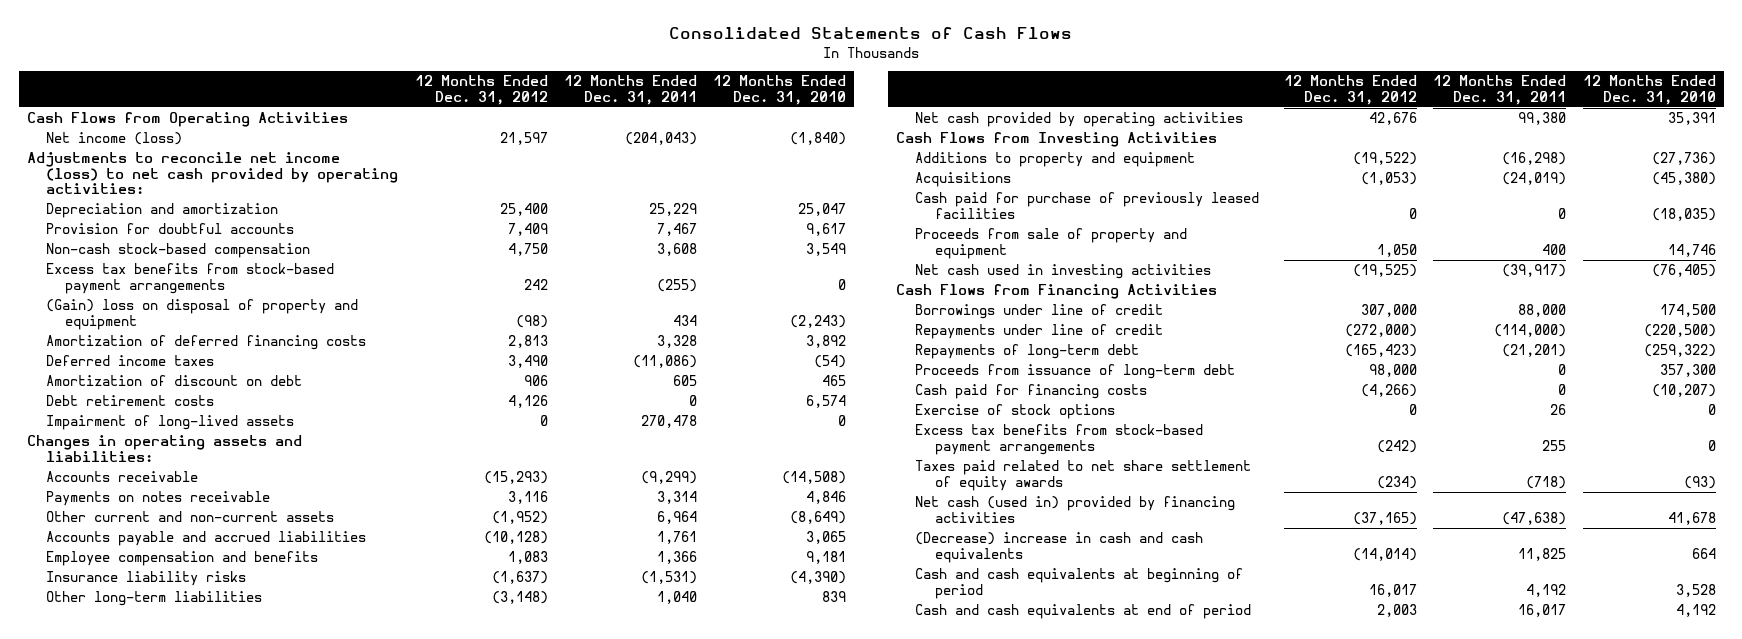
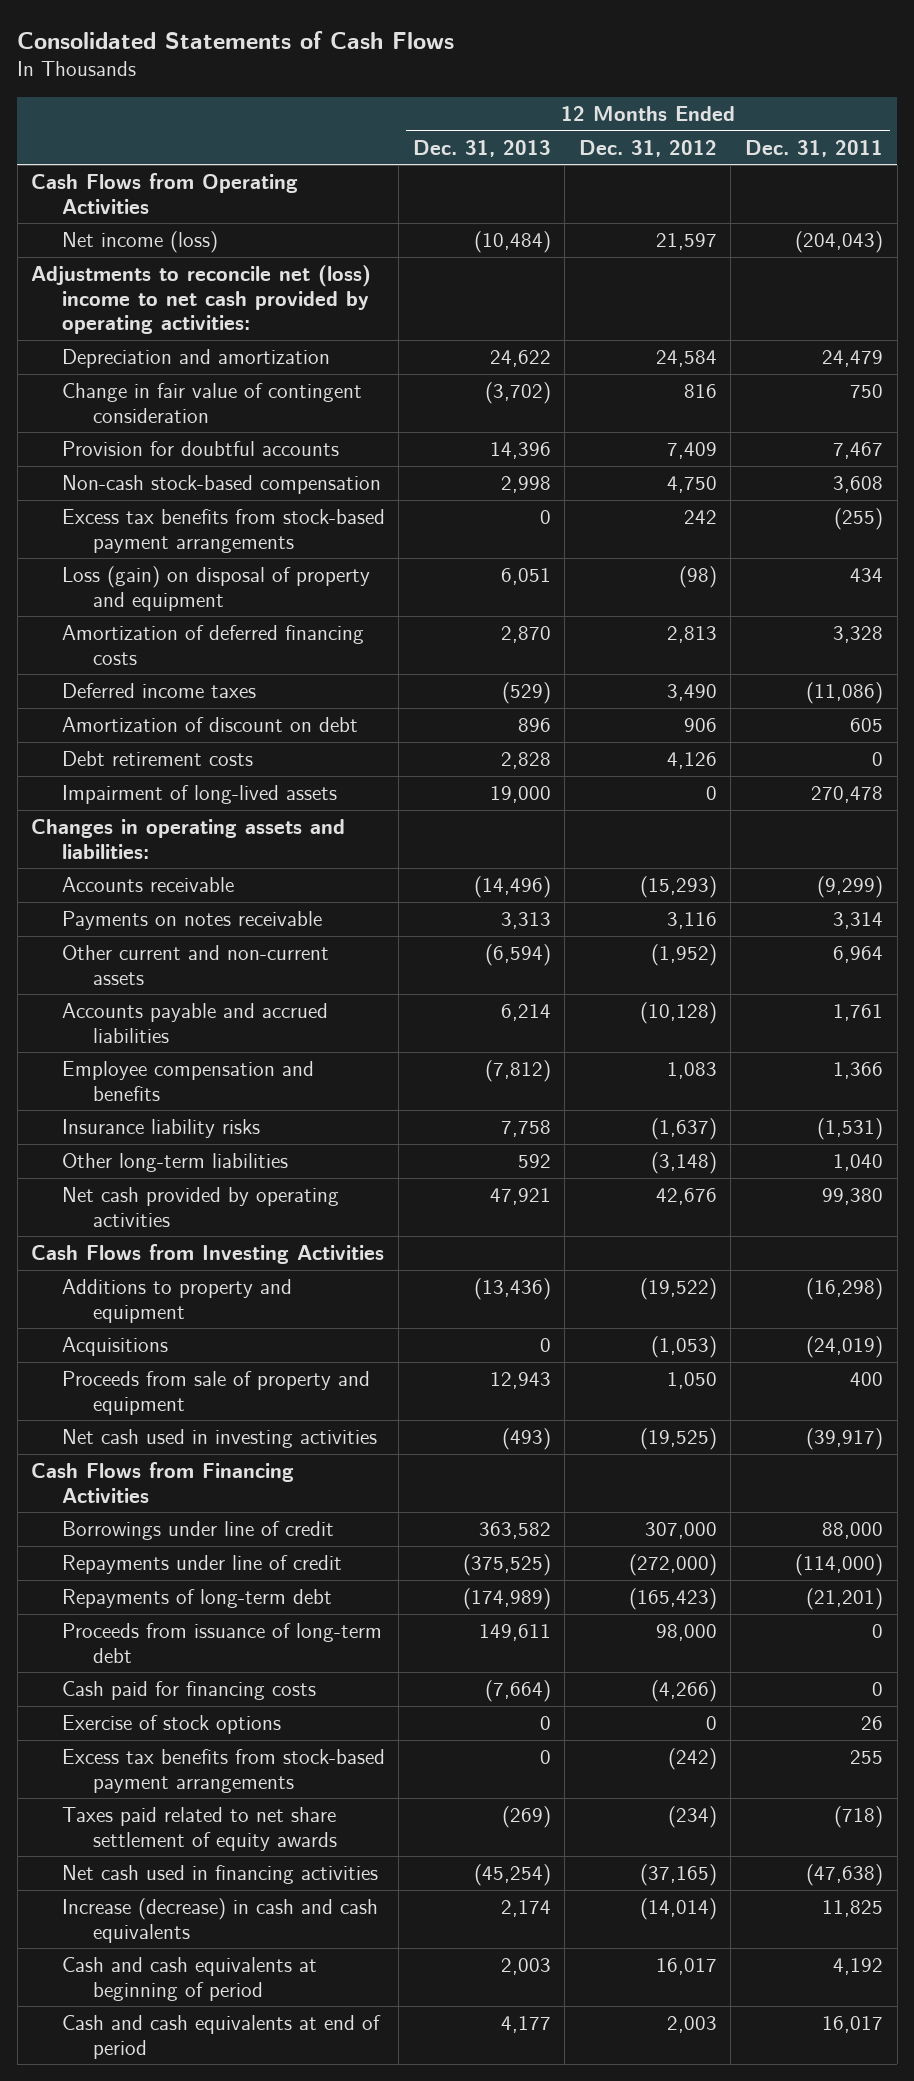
[713,75,847,105] 12 Months Ended Dec. 31, 2010 -> none
none -> [412,139,551,157] Dec. 31, 2013
[26,152,399,195] Adjustments to reconcile net income (loss) to net cash provided by operating activities: -> [31,265,372,335] Adjustments to reconcile net (loss) income to net cash provided by operating activities:
[499,203,548,217] 25,400 -> [655,350,717,368] 24,584
[648,203,697,217] 25,229 -> [821,350,883,368] 24,479
none -> [61,383,362,423] Change in fair value of contingent consideration
[46,299,359,330] (Gain) loss on disposal of property and equipment -> [61,566,370,611] Loss (gain) on disposal of property and equipment
[915,192,1260,219] Cash paid for purchase of previously leased facilities -> none
[915,496,1236,523] Net cash (used in) provided by financing activities -> [61,1865,378,1885] Net cash used in financing activities
[915,532,1204,563] (Decrease) increase in cash and cash equivalents -> [61,1898,378,1943] Increase (decrease) in cash and cash equivalents

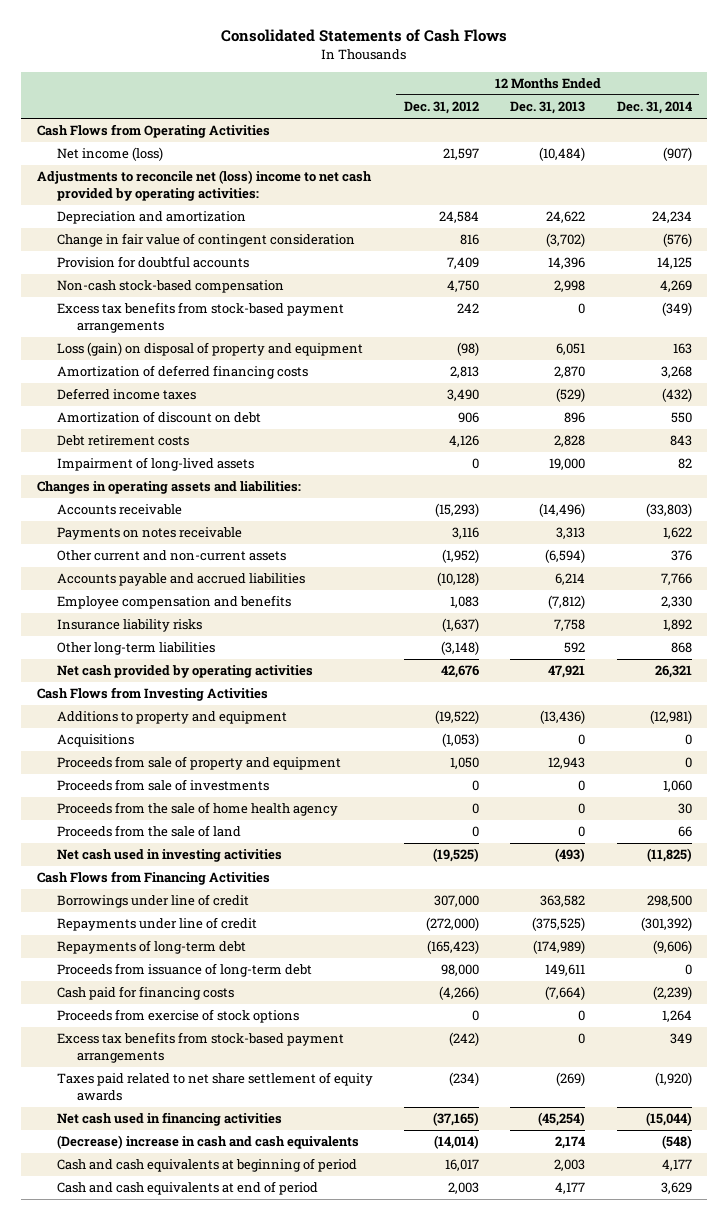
[744,139,883,157] Dec. 31, 2011 -> none
none -> [616,101,692,115] Dec. 31, 2014
none -> [56,779,269,792] Proceeds from sale of investments
none -> [56,802,338,817] Proceeds from the sale of home health agency
none -> [56,825,241,838] Proceeds from the sale of land
[61,1715,281,1735] Exercise of stock options -> [56,1009,299,1024] Proceeds from exercise of stock options
[61,1898,378,1943] Increase (decrease) in cash and cash equivalents -> [56,1135,359,1150] (Decrease) increase in cash and cash equivalents

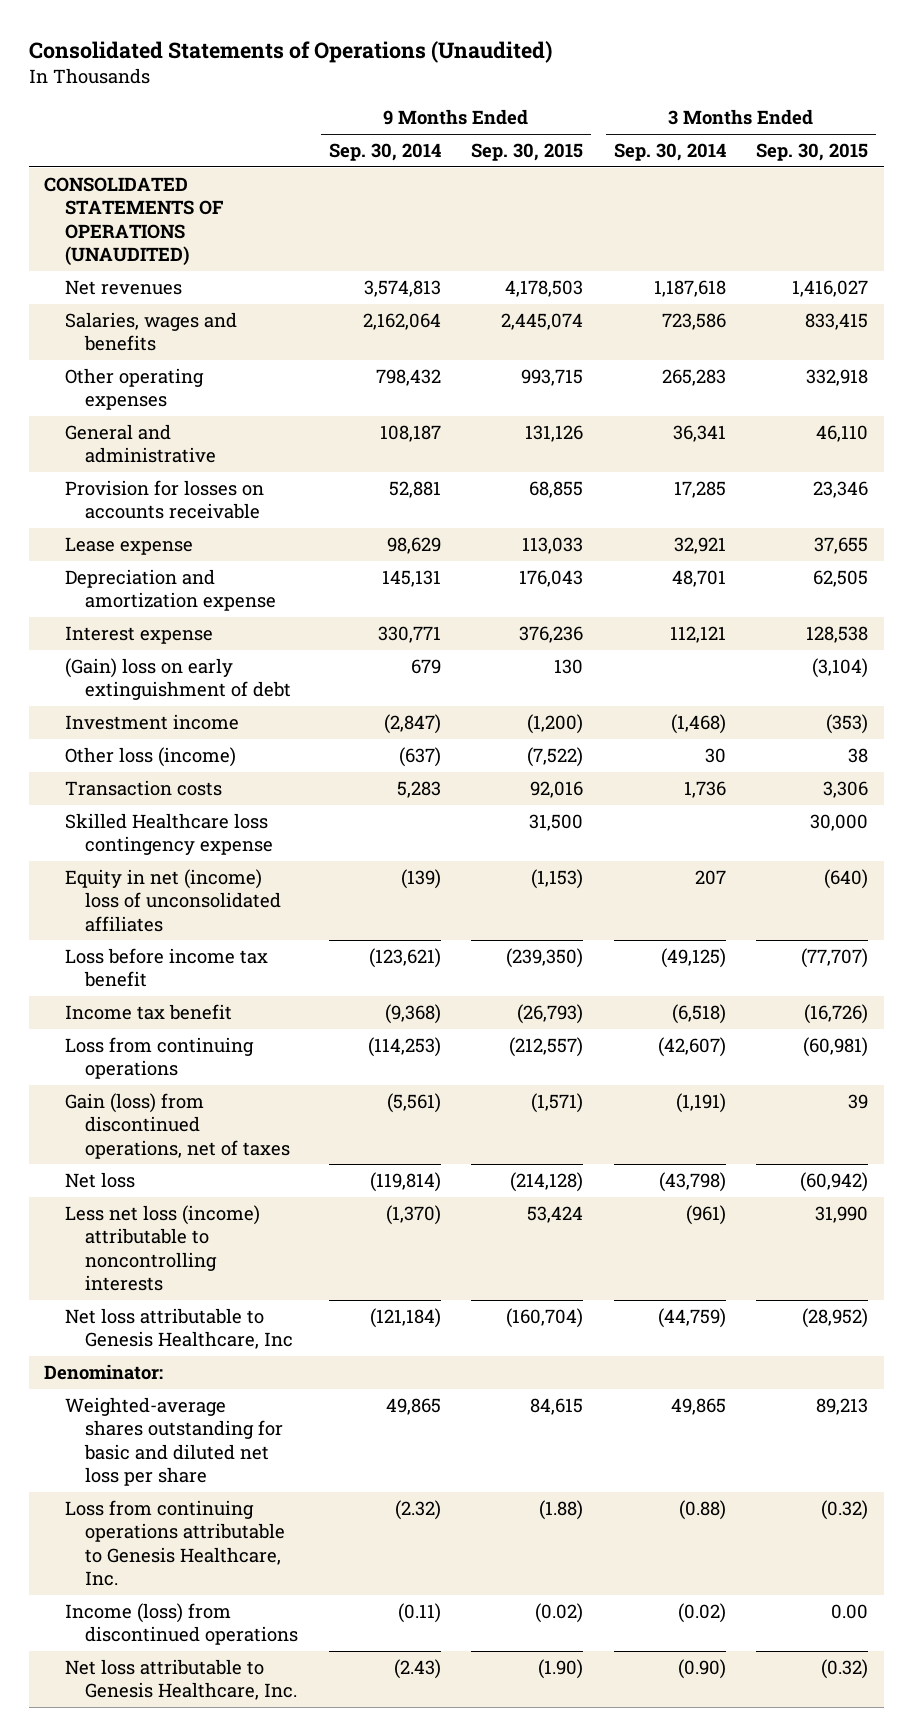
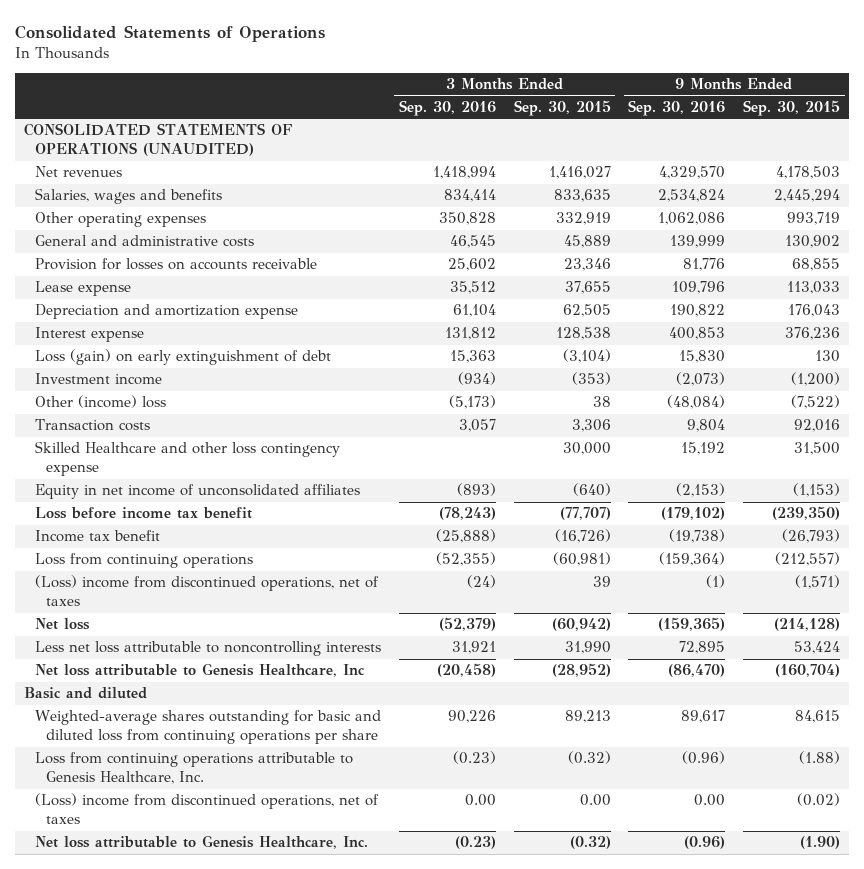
[29,40,553,63] Consolidated Statements of Operations (Unaudited) -> [15,25,326,43] Consolidated Statements of Operations
[328,143,441,162] Sep. 30, 2014 -> none
[613,143,726,162] Sep. 30, 2014 -> none
none -> [398,99,496,116] Sep. 30, 2016
none -> [628,99,726,116] Sep. 30, 2016
[501,312,584,330] 2,445,074 -> [774,189,841,203] 2,445,294
[805,312,869,330] 833,415 -> [553,189,611,203] 833,635
[521,368,584,386] 993,715 -> [787,212,841,226] 993,719
[806,368,869,386] 332,918 -> [555,212,611,226] 332,919
[64,423,217,464] General and administrative -> [35,235,255,248] General and administrative costs
[525,424,584,442] 131,126 -> [785,235,841,249] 130,902
[816,424,869,442] 46,110 -> [563,235,611,249] 45,889
[64,657,292,701] (Gain) loss on early extinguishment of debt -> [35,349,332,366] Loss (gain) on early extinguishment of debt
[64,746,236,767] Other loss (income) -> [35,395,167,409] Other (income) loss
[64,812,274,856] Skilled Healthcare loss contingency expense -> [35,441,341,477] Skilled Healthcare and other loss contingency expense
[64,868,282,932] Equity in net (income) loss of unconsolidated affiliates -> [35,484,361,500] Equity in net income of unconsolidated affiliates
[64,1092,291,1159] Gain (loss) from discontinued operations, net of taxes -> [35,575,380,607] (Loss) income from discontinued operations, net of taxes
[64,1204,260,1291] Less net loss (income) attributable to noncontrolling interests -> [35,641,382,657] Less net loss attributable to noncontrolling interests
[44,1363,164,1380] Denominator: -> [24,687,148,700] Basic and diluted
[64,1396,284,1486] Weighted-average shares outstanding for basic and diluted net loss per share -> [35,710,382,745] Weighted-average shares outstanding for basic and diluted loss from continuing operations per share
[64,1602,299,1646] Income (loss) from discontinued operations -> [35,793,380,825] (Loss) income from discontinued operations, net of taxes

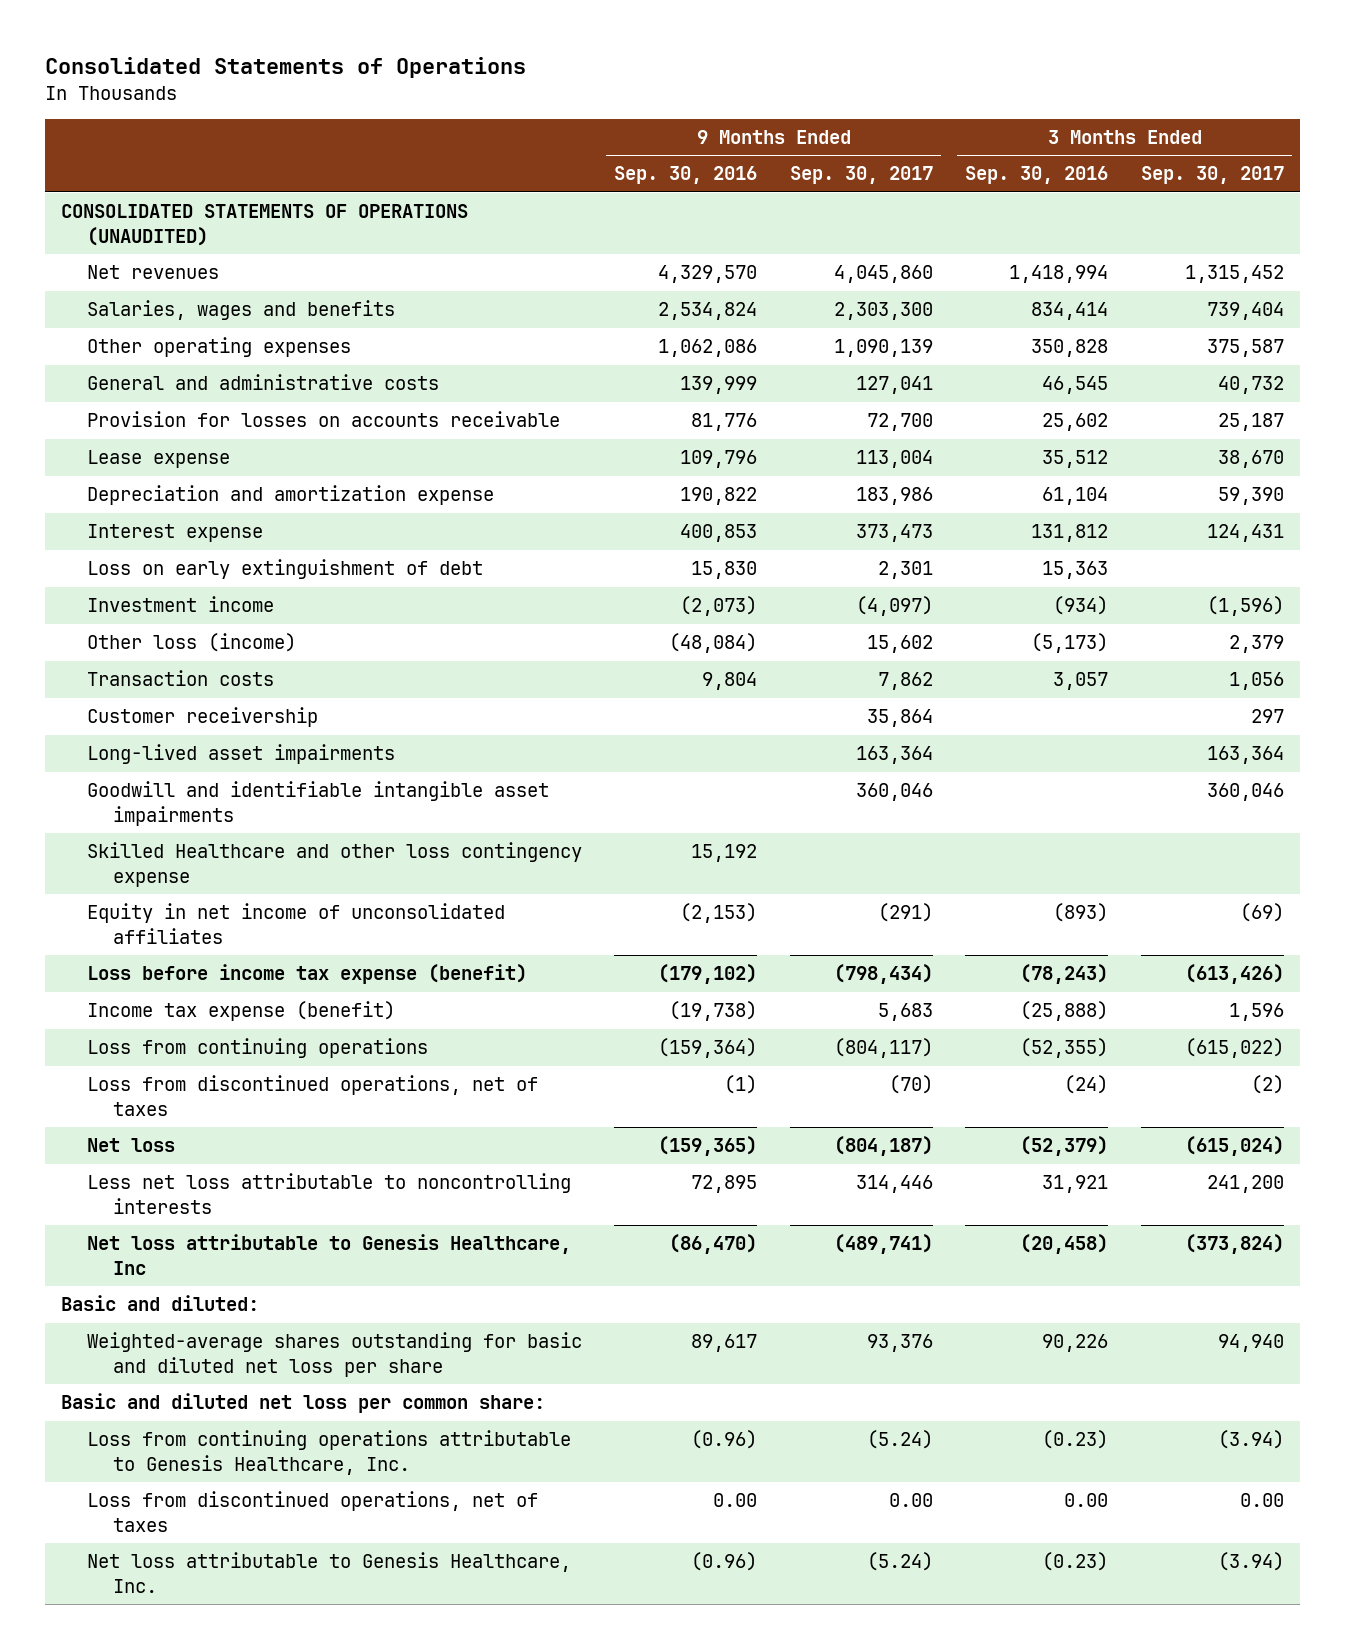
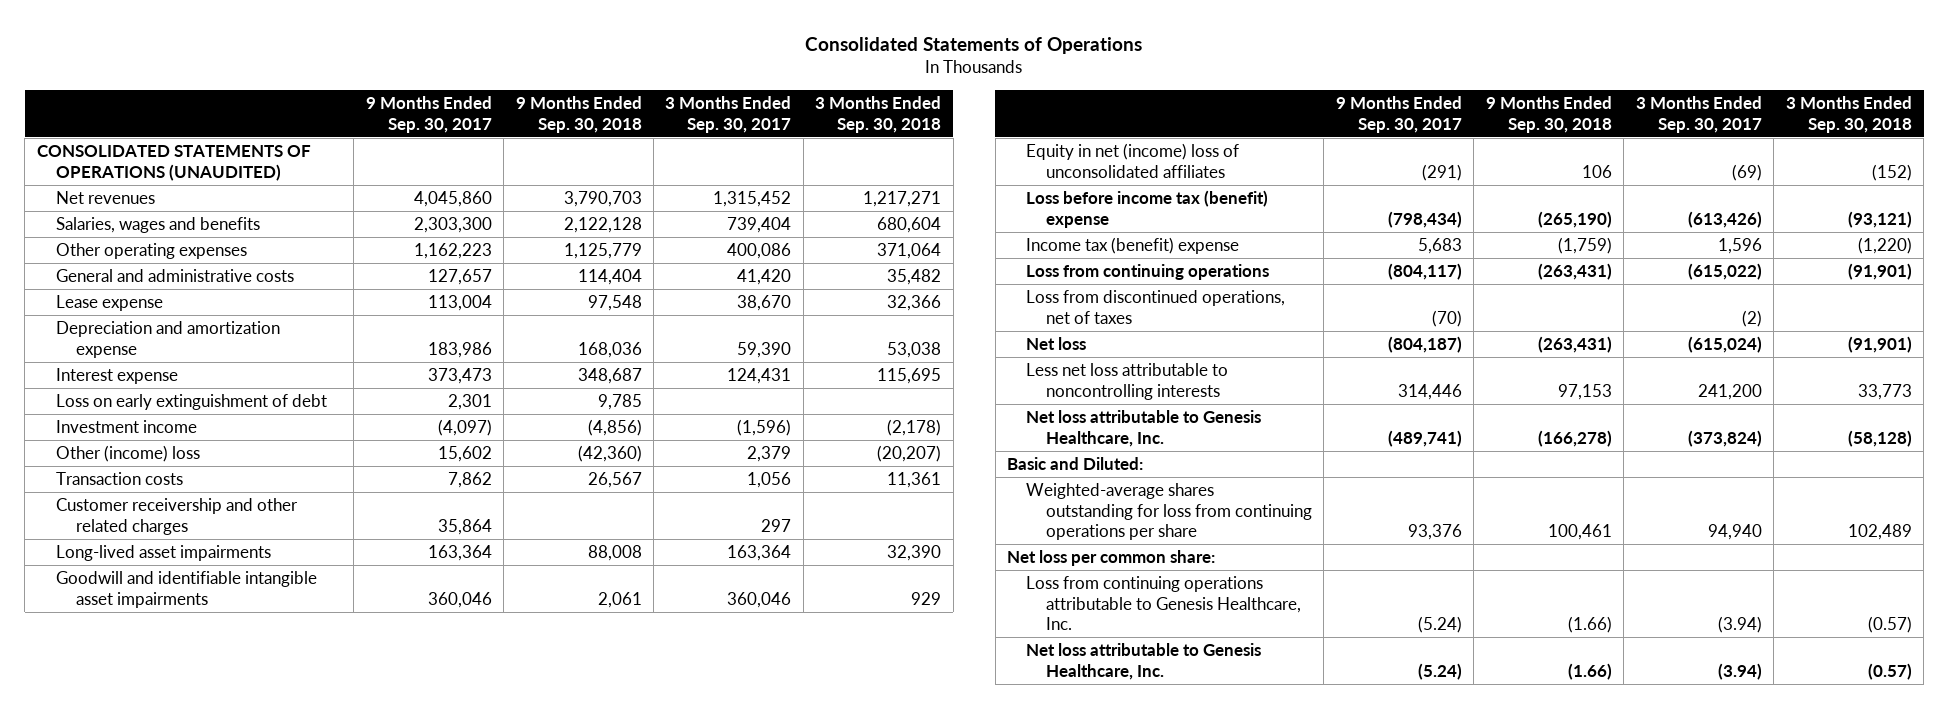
[614,166,758,185] Sep. 30, 2016 -> none
[965,166,1109,185] Sep. 30, 2016 -> none
none -> [515,96,642,133] 9 Months Ended Sep. 30, 2018
none -> [815,96,942,133] 3 Months Ended Sep. 30, 2018
[86,411,560,428] Provision for losses on accounts receivable -> none
[833,339,933,358] 1,090,139 -> [413,243,492,260] 1,162,223
[1206,339,1284,358] 375,587 -> [727,243,792,260] 400,086
[855,376,933,395] 127,041 -> [427,269,492,286] 127,657
[1217,376,1284,395] 40,732 -> [737,269,792,286] 41,420
[86,633,296,653] Other loss (income) -> [56,445,201,463] Other (income) loss
[86,707,318,728] Customer receivership -> [56,498,299,535] Customer receivership and other related charges
[86,842,582,887] Skilled Healthcare and other loss contingency expense -> none
[86,903,505,944] Equity in net income of unconsolidated affiliates -> [1026,143,1240,178] Equity in net (income) loss of unconsolidated affiliates
[86,964,527,985] Loss before income tax expense (benefit) -> [1026,190,1269,228] Loss before income tax (benefit) expense
[86,1001,395,1022] Income tax expense (benefit) -> [1026,237,1240,255] Income tax (benefit) expense
[86,1234,571,1275] Net loss attributable to Genesis Healthcare, Inc -> [1026,410,1262,447] Net loss attributable to Genesis Healthcare, Inc.
[61,1295,260,1312] Basic and diluted: -> [1007,457,1144,471] Basic and Diluted:
[86,1332,582,1377] Weighted-average shares outstanding for basic and diluted net loss per share -> [1026,483,1312,541] Weighted-average shares outstanding for loss from continuing operations per share
[61,1393,546,1414] Basic and diluted net loss per common share: -> [1007,550,1216,567] Net loss per common share:
[86,1491,538,1532] Loss from discontinued operations, net of taxes -> none

